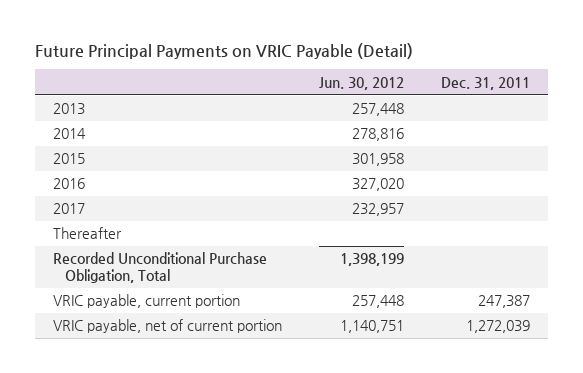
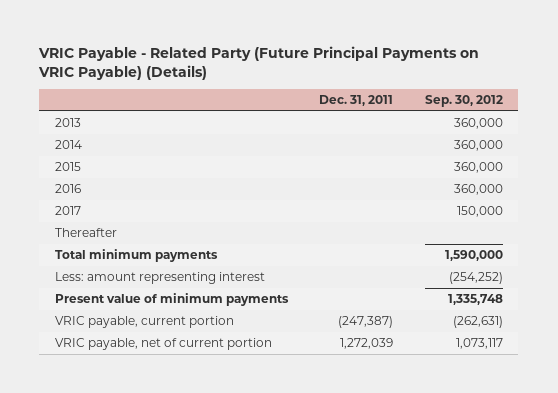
[34,42,413,59] Future Principal Payments on VRIC Payable (Detail) -> [38,46,480,80] VRIC Payable - Related Party (Future Principal Payments on VRIC Payable) (Details)
[318,76,404,90] Jun. 30, 2012 -> none
none -> [424,94,503,107] Sep. 30, 2012
[53,252,268,284] Recorded Unconditional Purchase Obligation, Total -> [55,249,219,263] Total minimum payments
none -> [55,272,266,285] Less: amount representing interest
none -> [55,293,290,307] Present value of minimum payments
[477,295,530,309] 247,387 -> [338,316,394,329] (247,387)

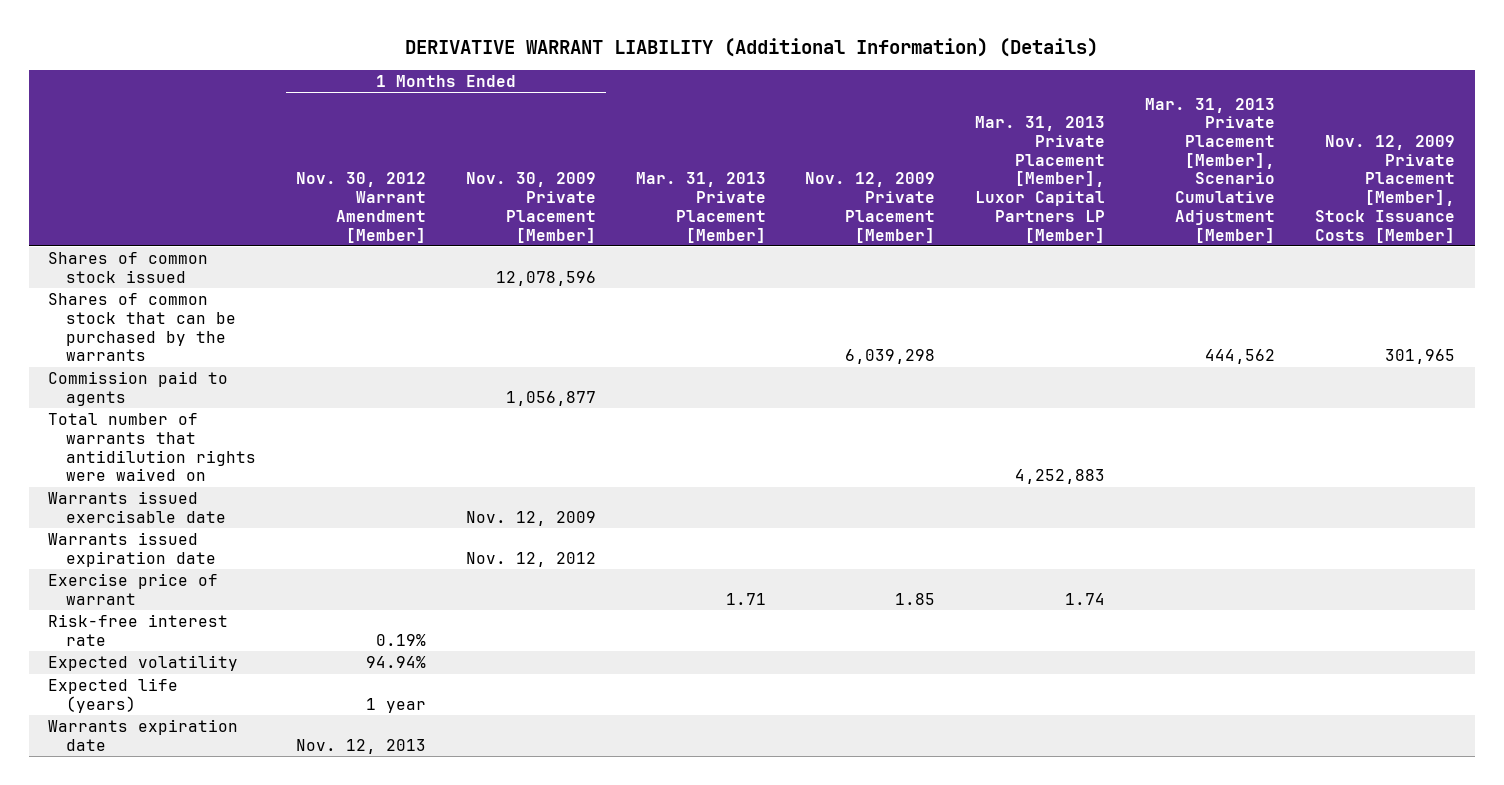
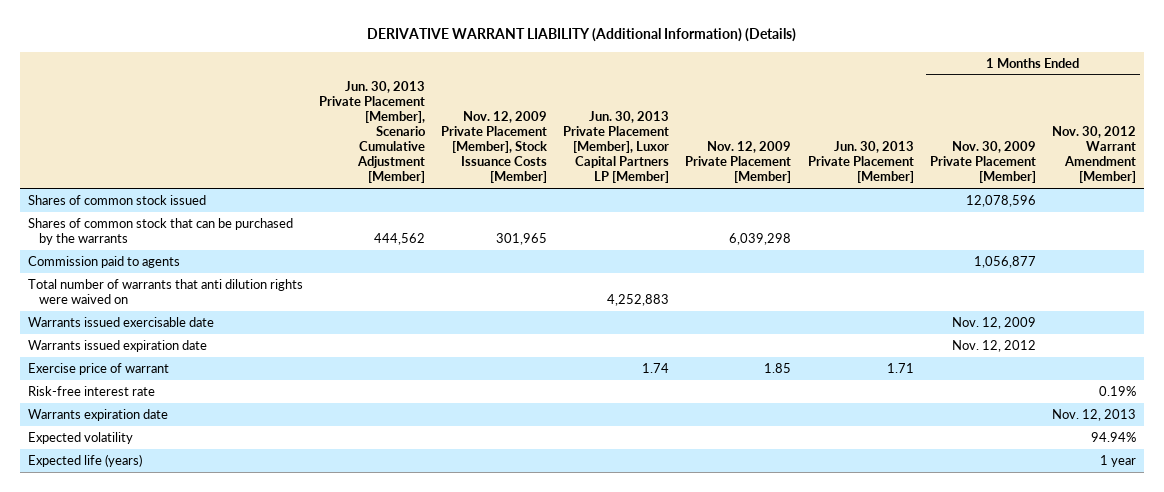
[635,172,766,243] Mar. 31, 2013 Private Placement [Member] -> none
[975,116,1106,243] Mar. 31, 2013 Private Placement [Member], Luxor Capital Partners LP [Member] -> none
[1145,97,1276,243] Mar. 31, 2013 Private Placement [Member], Scenario Cumulative Adjustment [Member] -> none
none -> [319,80,427,183] Jun. 30, 2013 Private Placement [Member], Scenario Cumulative Adjustment [Member]
none -> [563,110,670,183] Jun. 30, 2013 Private Placement [Member], Luxor Capital Partners LP [Member]
none -> [807,140,914,183] Jun. 30, 2013 Private Placement [Member]
[48,413,256,482] Total number of warrants that antidilution rights were waived on -> [28,279,304,305] Total number of warrants that anti dilution rights were waived on
[48,719,239,751] Warrants expiration date -> [28,409,169,422] Warrants expiration date

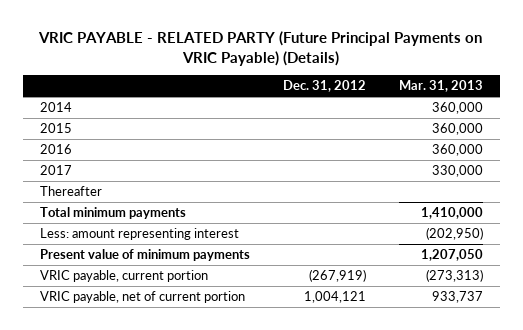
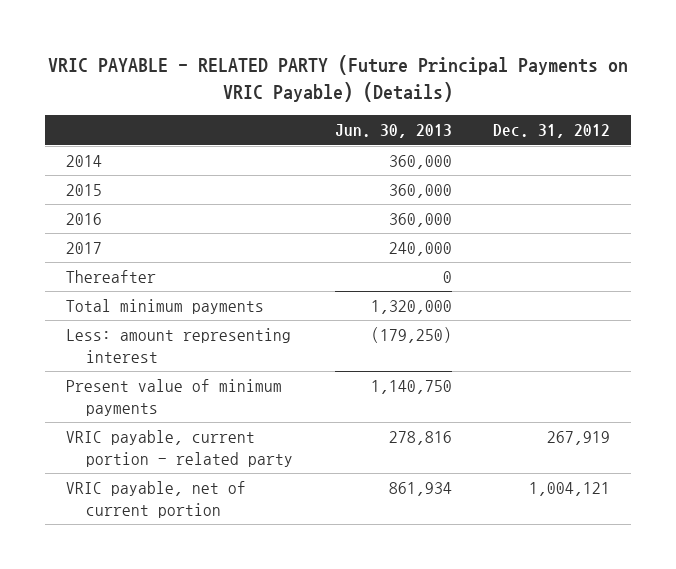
[399,80,484,93] Mar. 31, 2013 -> none
none -> [334,124,452,139] Jun. 30, 2013
[39,270,208,283] VRIC payable, current portion -> [65,430,293,467] VRIC payable, current portion - related party
[308,269,366,283] (267,919) -> [547,431,611,446] 267,919

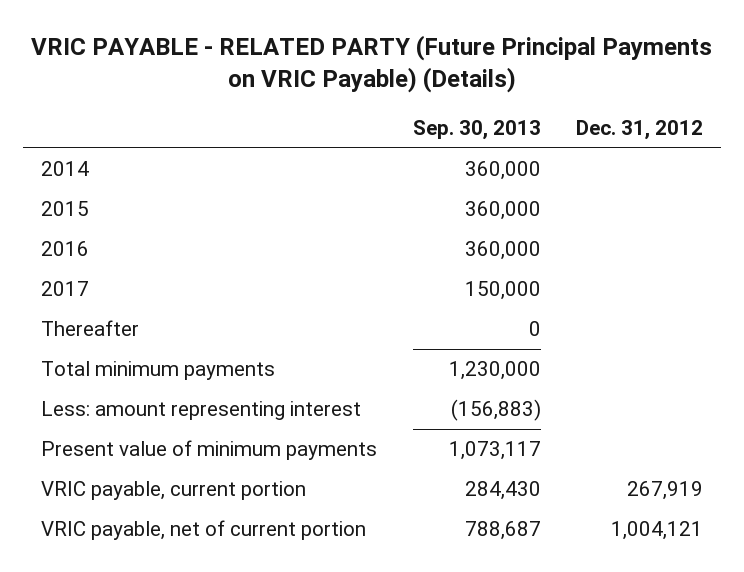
[334,124,452,139] Jun. 30, 2013 -> none
none -> [412,120,541,141] Sep. 30, 2013
[65,430,293,467] VRIC payable, current portion - related party -> [41,481,307,501] VRIC payable, current portion

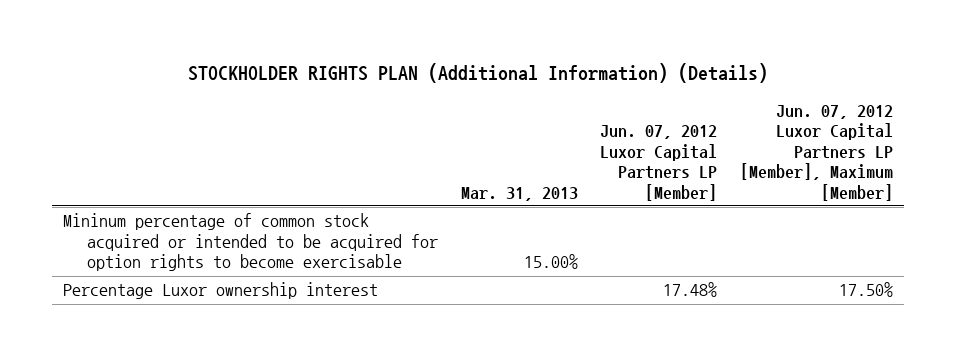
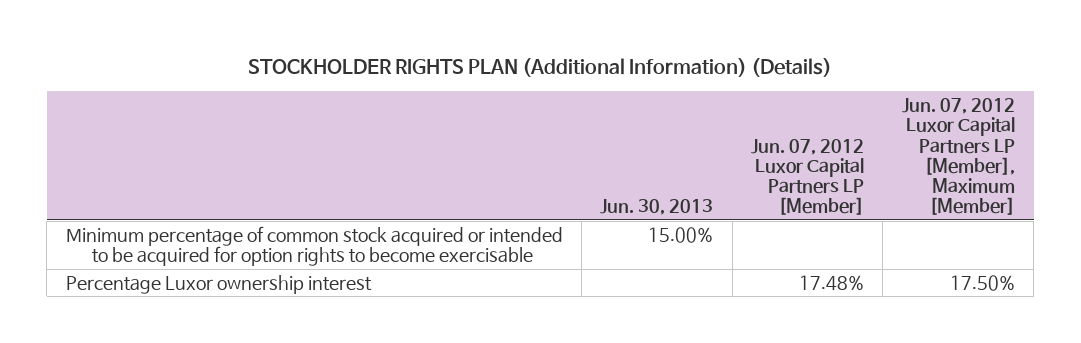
[460,186,578,201] Mar. 31, 2013 -> none
none -> [600,199,714,216] Jun. 30, 2013
[62,213,438,272] Mininum percentage of common stock acquired or intended to be acquired for option rights to become exercisable -> [65,225,563,267] Minimum percentage of common stock acquired or intended to be acquired for option rights to become exercisable

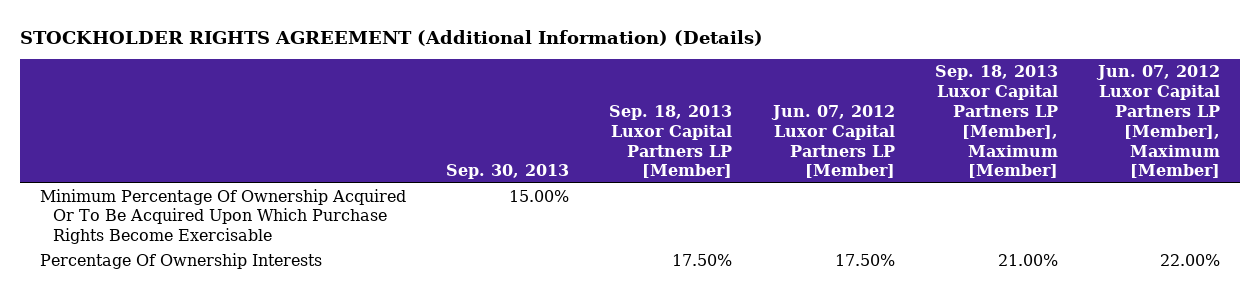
[248,57,833,77] STOCKHOLDER RIGHTS PLAN (Additional Information) (Details) -> [19,29,763,46] STOCKHOLDER RIGHTS AGREEMENT (Additional Information) (Details)
[600,199,714,216] Jun. 30, 2013 -> none
none -> [446,164,570,180] Sep. 30, 2013
none -> [609,104,733,179] Sep. 18, 2013 Luxor Capital Partners LP [Member]
none -> [935,64,1059,179] Sep. 18, 2013 Luxor Capital Partners LP [Member], Maximum [Member]
[65,225,563,267] Minimum percentage of common stock acquired or intended to be acquired for option rights to become exercisable -> [39,188,406,245] Minimum Percentage Of Ownership Acquired Or To Be Acquired Upon Which Purchase Rights Become Exercisable
[65,274,372,294] Percentage Luxor ownership interest -> [39,252,322,269] Percentage Of Ownership Interests
[799,274,865,291] 17.48% -> [834,253,895,266] 17.50%
[949,274,1015,291] 17.50% -> [1160,253,1221,266] 22.00%

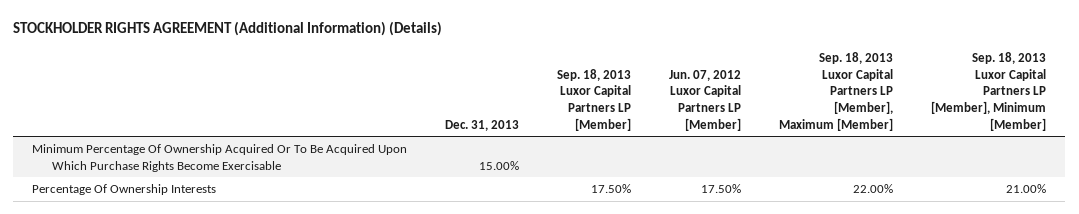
[446,164,570,180] Sep. 30, 2013 -> none
[1096,64,1221,179] Jun. 07, 2012 Luxor Capital Partners LP [Member], Maximum [Member] -> none
none -> [445,119,520,131] Dec. 31, 2013
none -> [931,51,1047,131] Sep. 18, 2013 Luxor Capital Partners LP [Member], Minimum [Member]
[998,253,1059,266] 21.00% -> [853,183,894,193] 22.00%

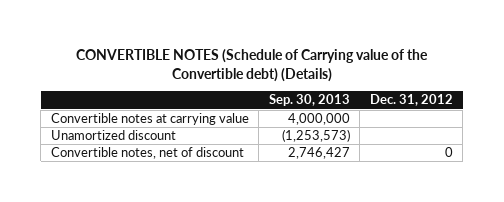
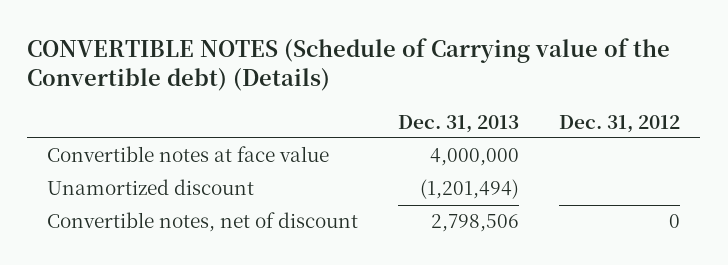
[268,94,350,107] Sep. 30, 2013 -> none
none -> [398,114,520,133] Dec. 31, 2013
[50,113,249,126] Convertible notes at carrying value -> [47,146,330,163] Convertible notes at face value

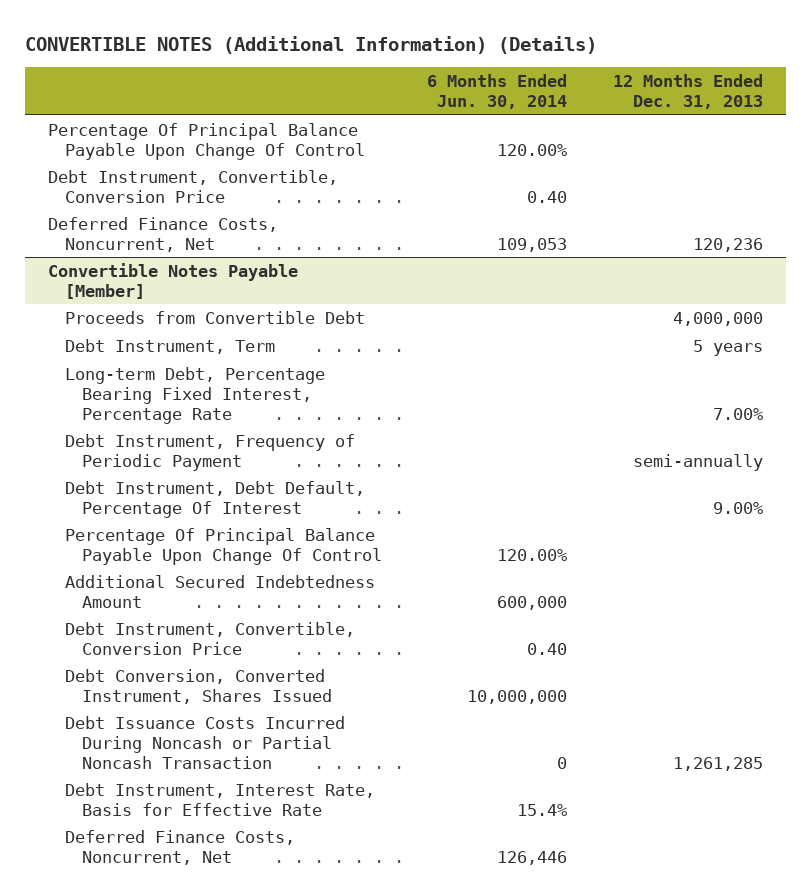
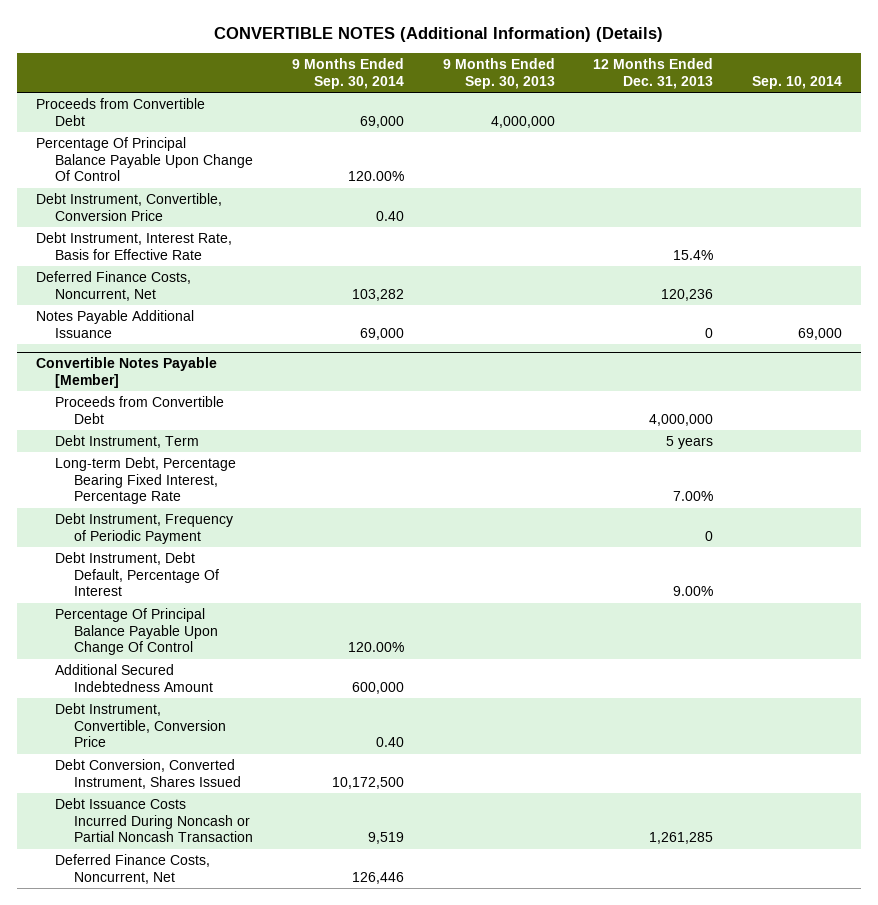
[427,73,568,109] 6 Months Ended Jun. 30, 2014 -> none
none -> [292,58,405,90] 9 Months Ended Sep. 30, 2014
none -> [442,58,555,90] 9 Months Ended Sep. 30, 2013
none -> [751,76,842,90] Sep. 10, 2014
none -> [36,98,206,126] Proceeds from Convertible Debt
none -> [36,232,233,260] Debt Instrument, Interest Rate, Basis for Effective Rate
none -> [36,310,195,338] Notes Payable Additional Issuance
[632,453,763,471] semi-annually -> [705,530,714,541] 0
[64,782,375,816] Debt Instrument, Interest Rate, Basis for Effective Rate -> none

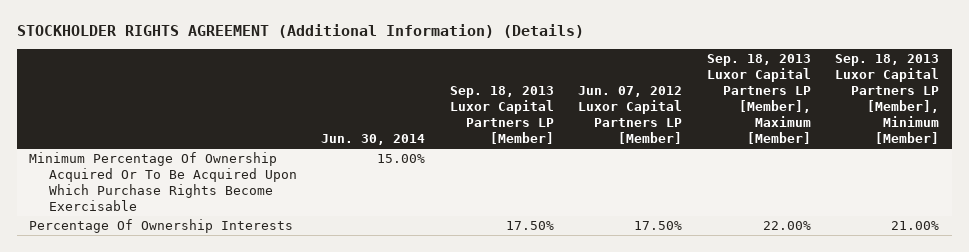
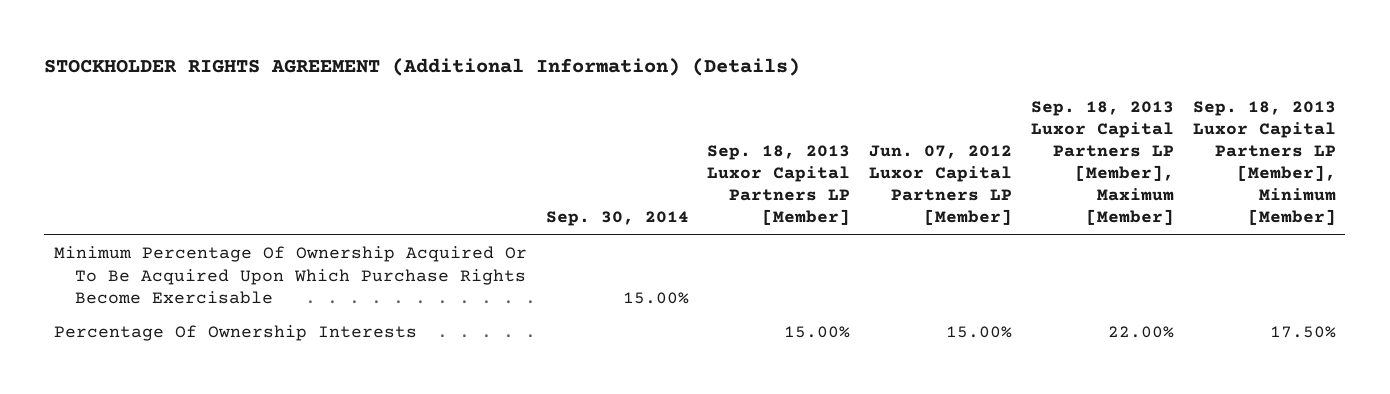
[321,134,426,146] Jun. 30, 2014 -> none
none -> [545,211,689,227] Sep. 30, 2014
[505,221,554,231] 17.50% -> [784,326,851,339] 15.00%
[634,221,683,231] 17.50% -> [946,326,1013,339] 15.00%
[891,221,940,231] 21.00% -> [1269,326,1336,339] 17.50%

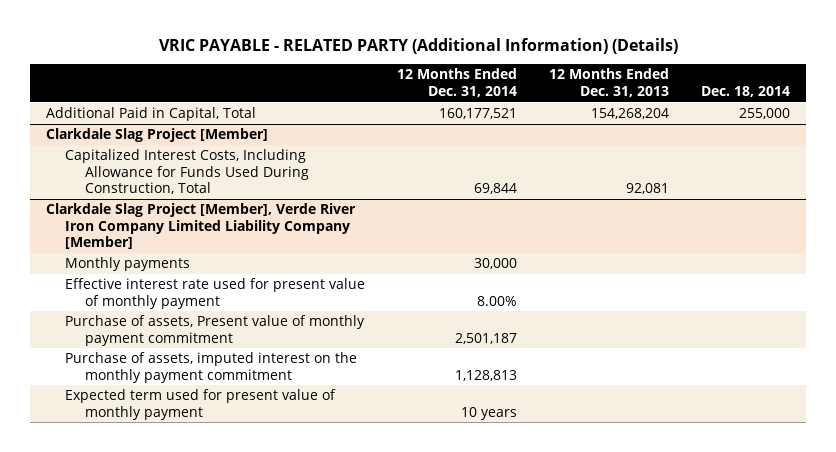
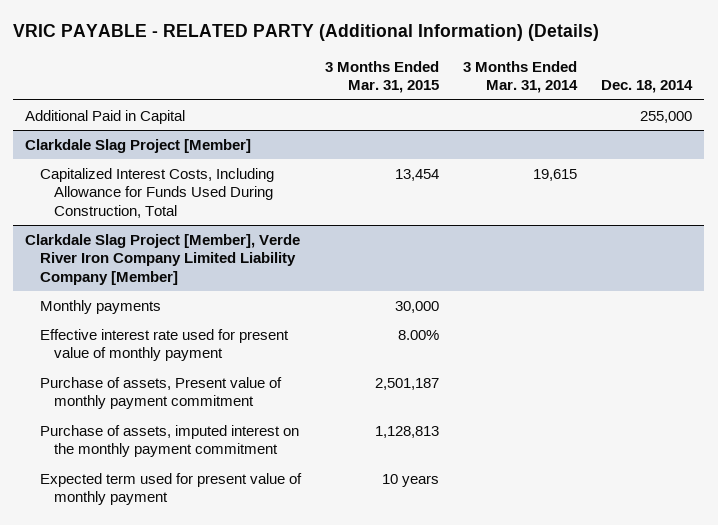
[397,68,518,97] 12 Months Ended Dec. 31, 2014 -> none
[548,68,669,97] 12 Months Ended Dec. 31, 2013 -> none
none -> [325,60,440,94] 3 Months Ended Mar. 31, 2015
none -> [463,60,579,94] 3 Months Ended Mar. 31, 2014
[45,107,256,122] Additional Paid in Capital, Total -> [25,109,186,124] Additional Paid in Capital

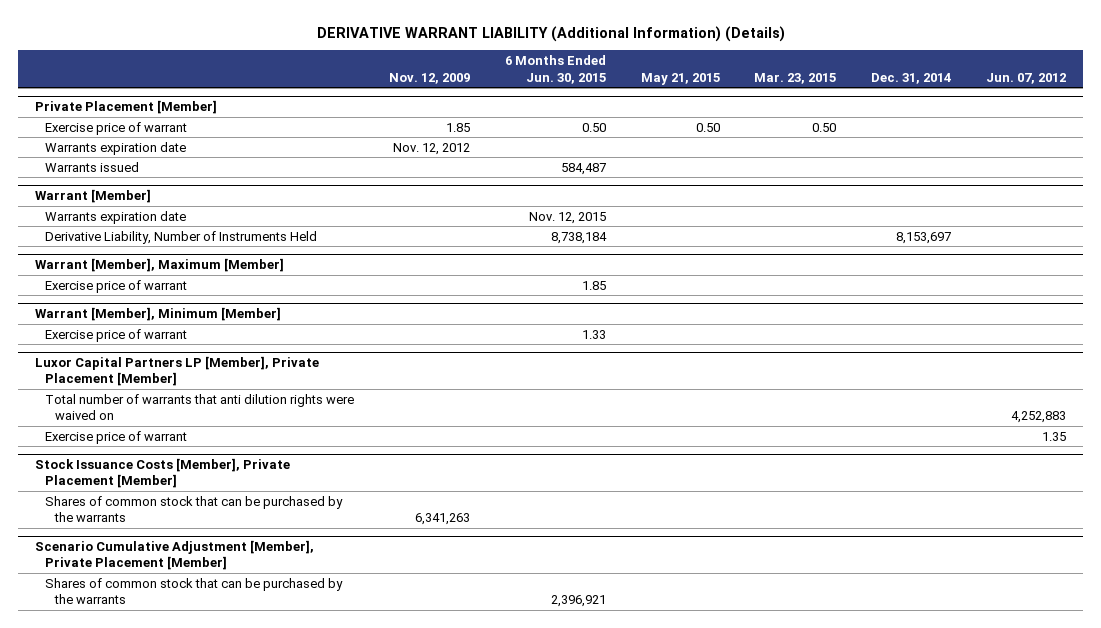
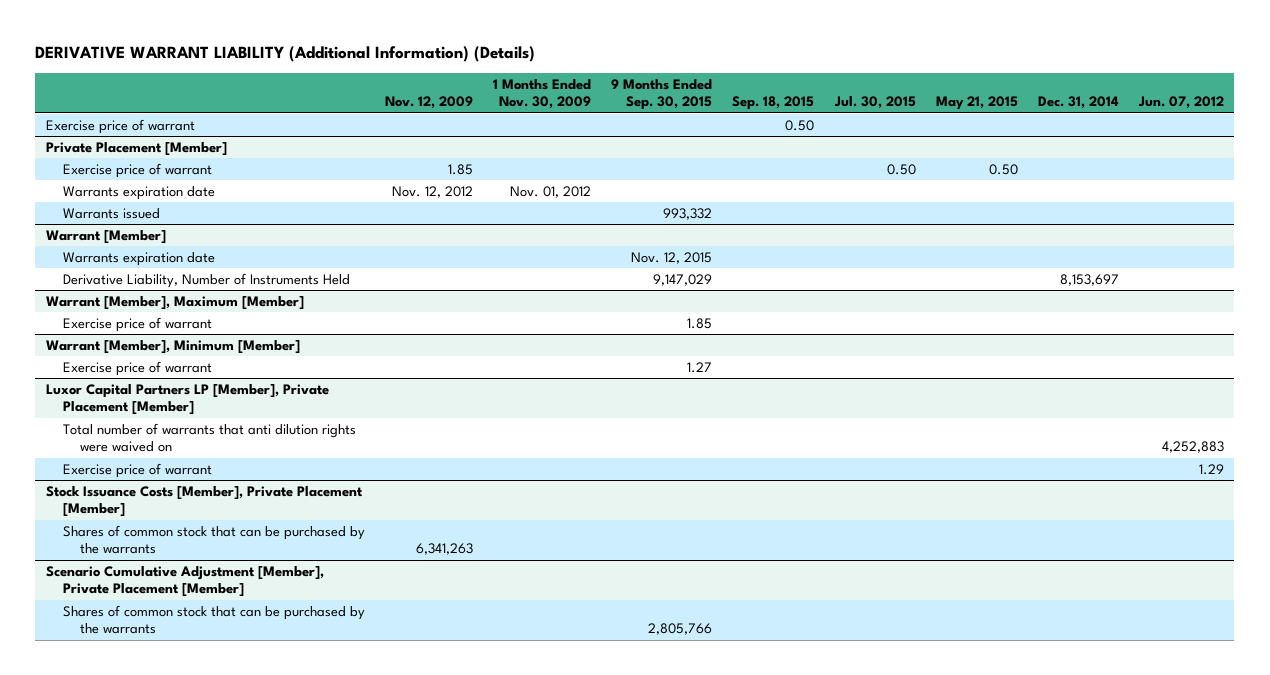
[504,55,606,84] 6 Months Ended Jun. 30, 2015 -> none
[754,72,837,84] Mar. 23, 2015 -> none
none -> [493,78,592,110] 1 Months Ended Nov. 30, 2009
none -> [611,78,713,111] 9 Months Ended Sep. 30, 2015
none -> [732,96,815,111] Sep. 18, 2015
none -> [833,96,916,110] Jul. 30, 2015
none -> [45,118,195,134] Exercise price of warrant
[1041,431,1066,441] 1.35 -> [1198,463,1224,475] 1.29

